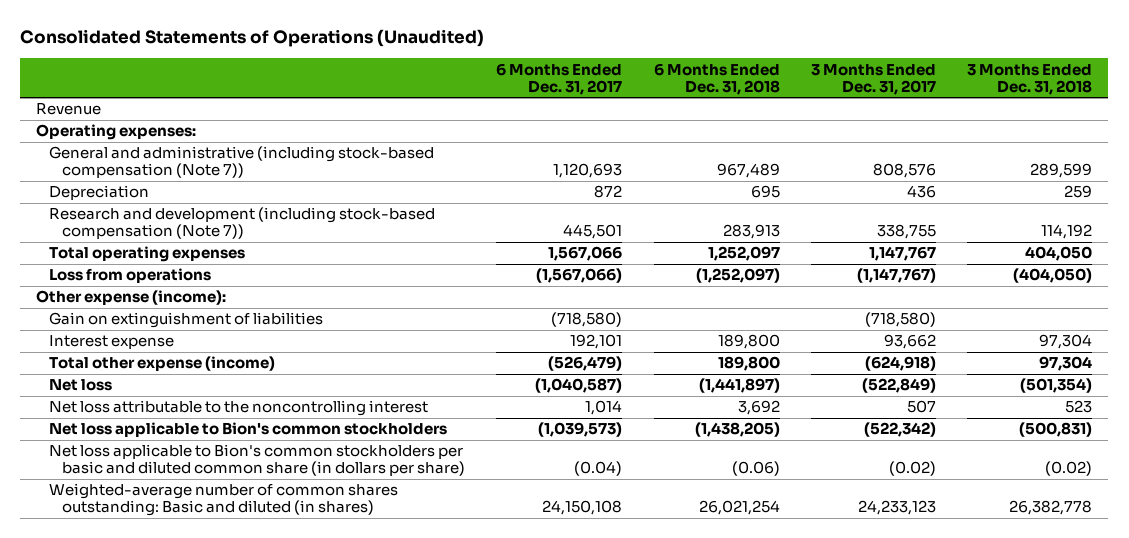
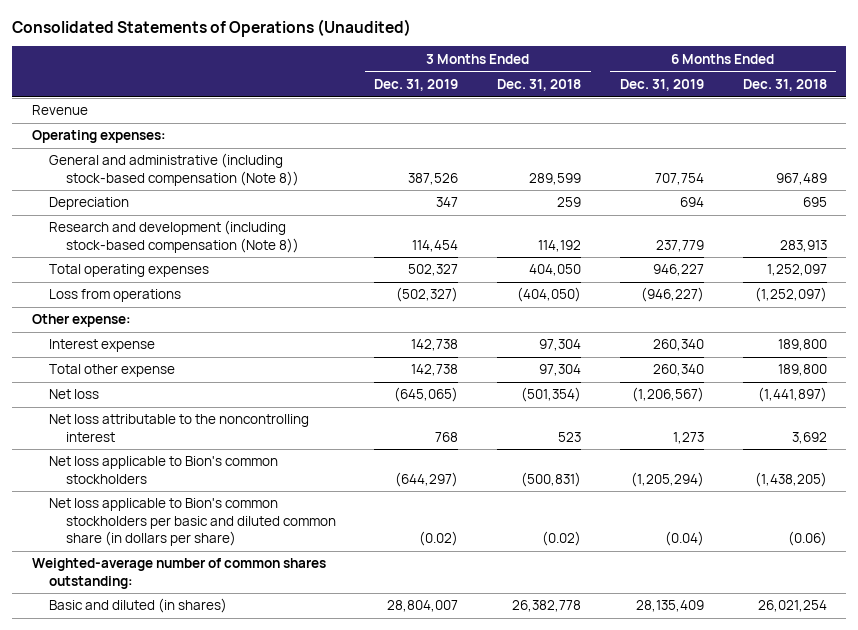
[496,62,623,95] 6 Months Ended Dec. 31, 2017 -> none
[811,63,937,95] 3 Months Ended Dec. 31, 2017 -> none
none -> [374,78,459,91] Dec. 31, 2019
none -> [619,78,704,91] Dec. 31, 2019
[48,146,434,179] General and administrative (including stock-based compensation (Note 7)) -> [48,153,299,186] General and administrative (including stock-based compensation (Note 8))
[48,207,435,240] Research and development (including stock-based compensation (Note 7)) -> [48,220,299,253] Research and development (including stock-based compensation (Note 8))
[48,312,323,329] Gain on extinguishment of liabilities -> none
[36,290,227,306] Other expense (income): -> [31,314,131,328] Other expense:
[48,356,275,372] Total other expense (income) -> [48,364,175,378] Total other expense
none -> [31,558,326,589] Weighted-average number of common shares outstanding:
[48,483,398,517] Weighted-average number of common shares outstanding: Basic and diluted (in shares) -> [48,598,227,614] Basic and diluted (in shares)

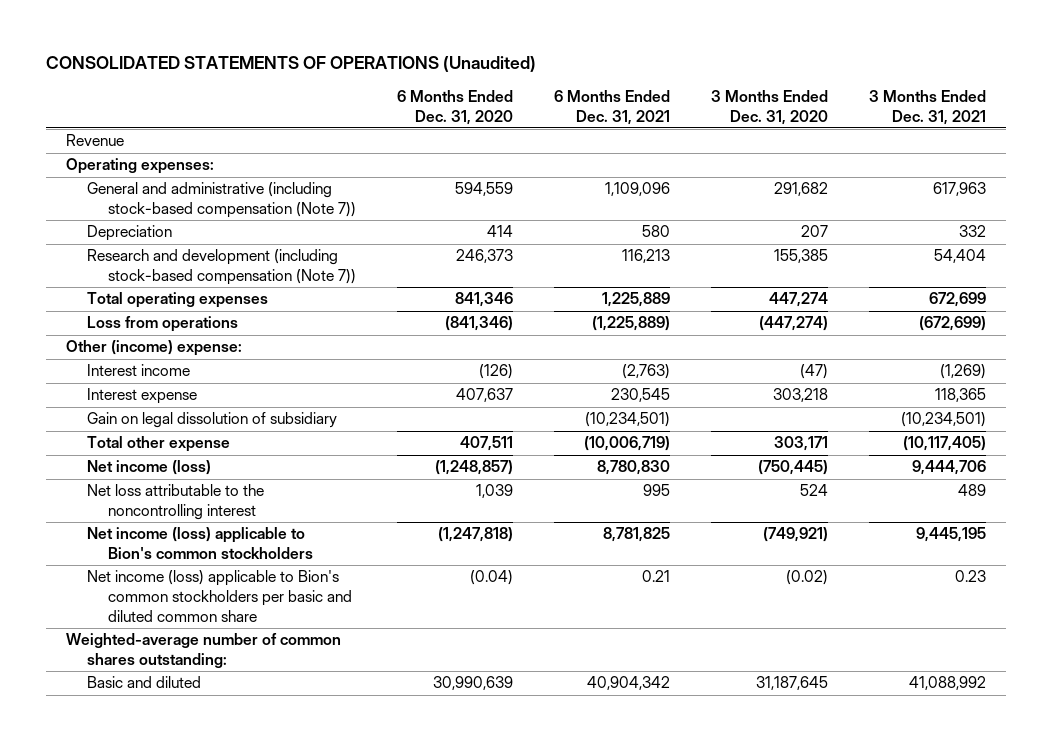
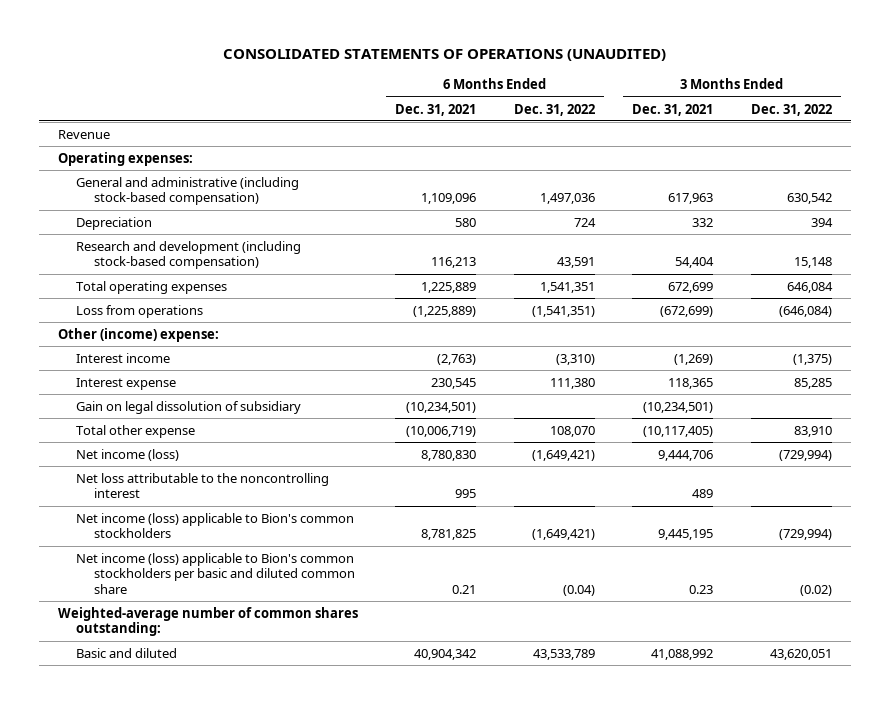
[45,56,536,73] CONSOLIDATED STATEMENTS OF OPERATIONS (Unaudited) -> [222,49,666,62] CONSOLIDATED STATEMENTS OF OPERATIONS (UNAUDITED)
[396,89,513,125] 6 Months Ended Dec. 31, 2020 -> none
[710,89,828,125] 3 Months Ended Dec. 31, 2020 -> none
none -> [513,103,595,116] Dec. 31, 2022
none -> [751,103,833,116] Dec. 31, 2022
[86,182,357,219] General and administrative (including stock-based compensation (Note 7)) -> [75,176,299,206] General and administrative (including stock-based compensation)
[86,249,357,286] Research and development (including stock-based compensation (Note 7)) -> [75,240,301,270] Research and development (including stock-based compensation)

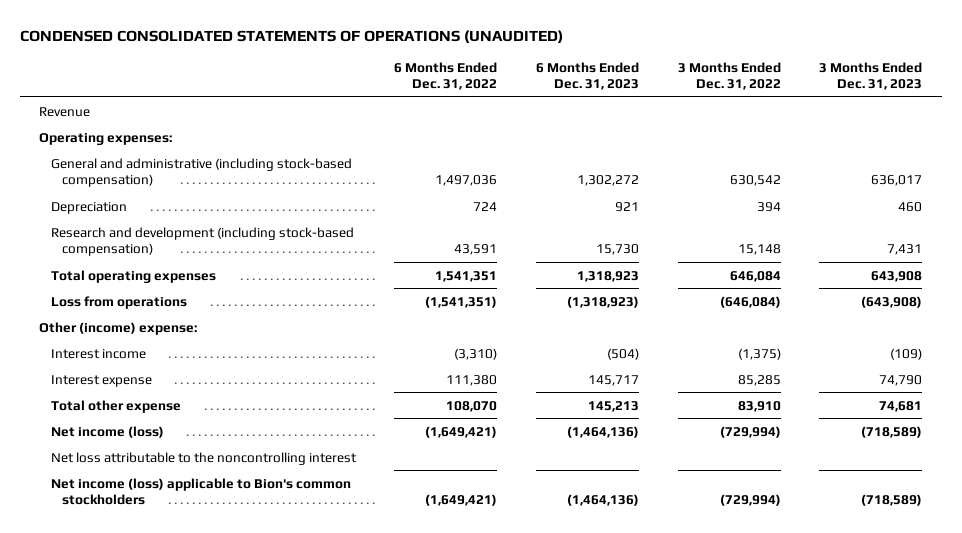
[222,49,666,62] CONSOLIDATED STATEMENTS OF OPERATIONS (UNAUDITED) -> [19,29,563,43] CONDENSED CONSOLIDATED STATEMENTS OF OPERATIONS (UNAUDITED)
[395,103,477,116] Dec. 31, 2021 -> none
[632,103,714,116] Dec. 31, 2021 -> none
none -> [536,61,640,90] 6 Months Ended Dec. 31, 2023
none -> [819,61,923,90] 3 Months Ended Dec. 31, 2023
[75,400,301,414] Gain on legal dissolution of subsidiary -> none
[75,552,355,594] Net income (loss) applicable to Bion's common stockholders per basic and diluted common share -> none
[57,606,358,637] Weighted-average number of common shares outstanding: -> none
[75,647,177,658] Basic and diluted -> none

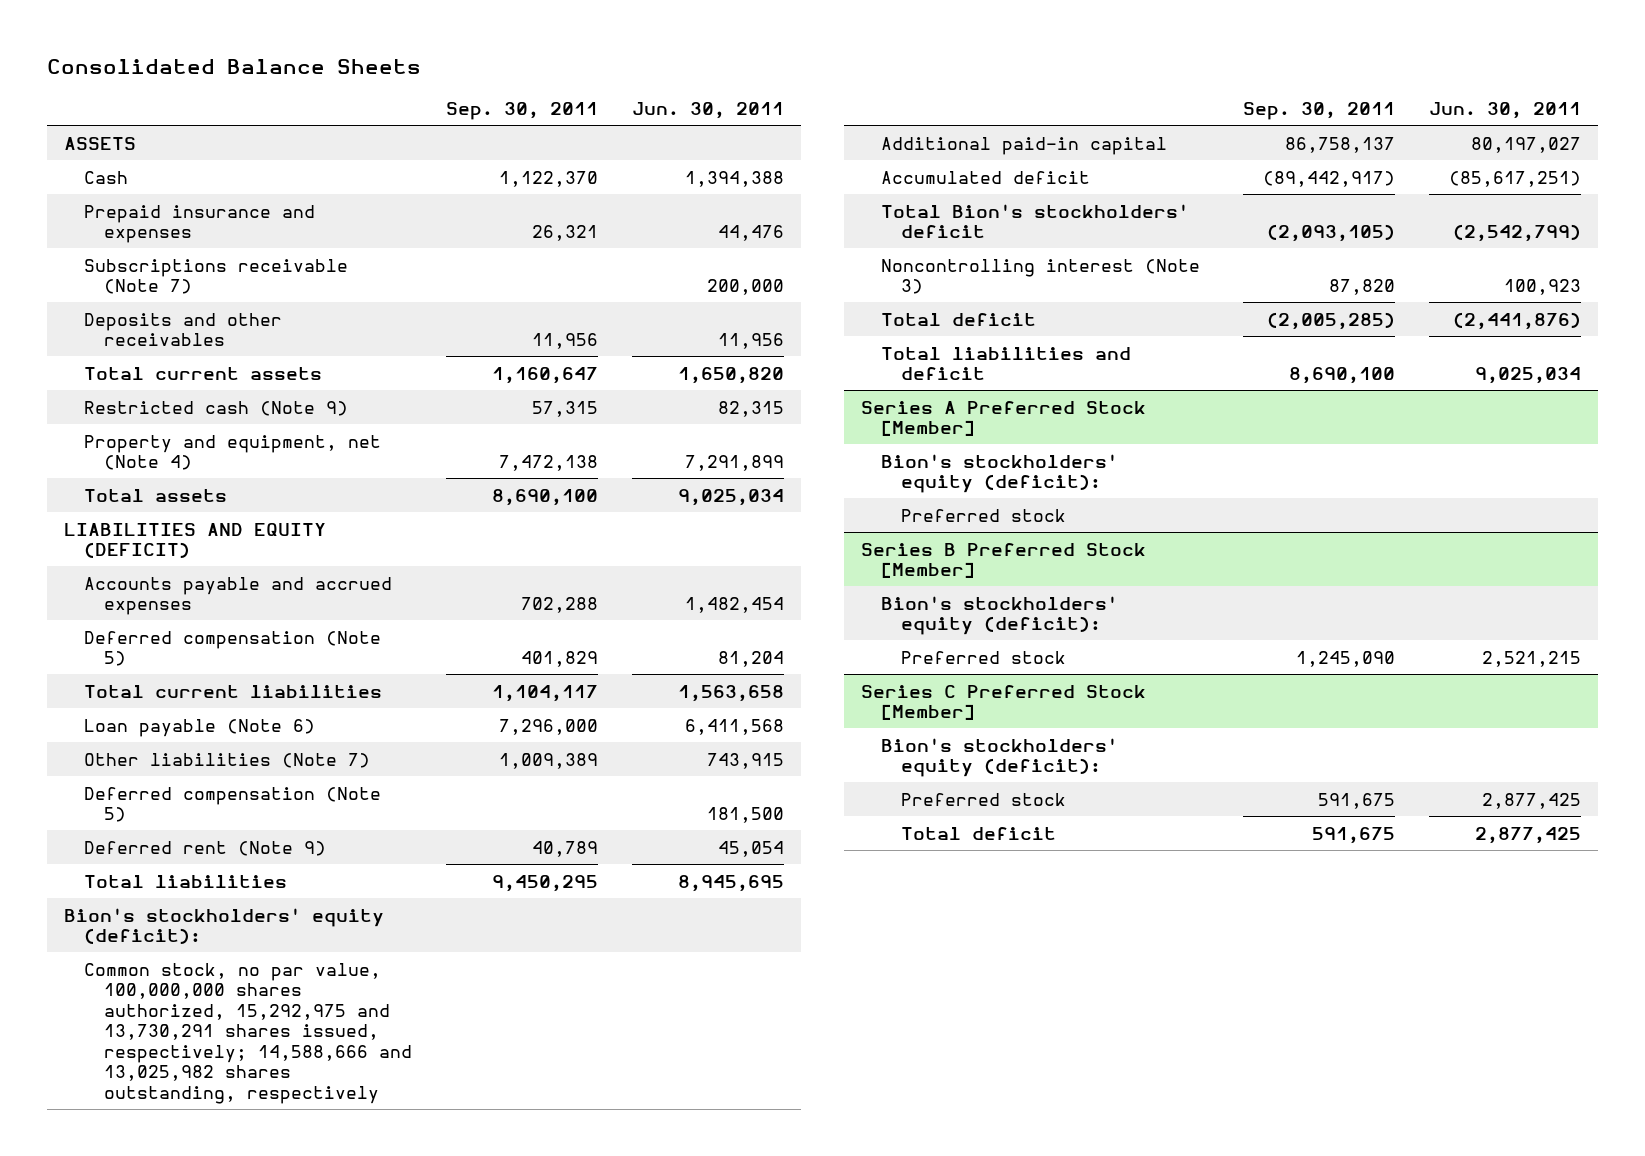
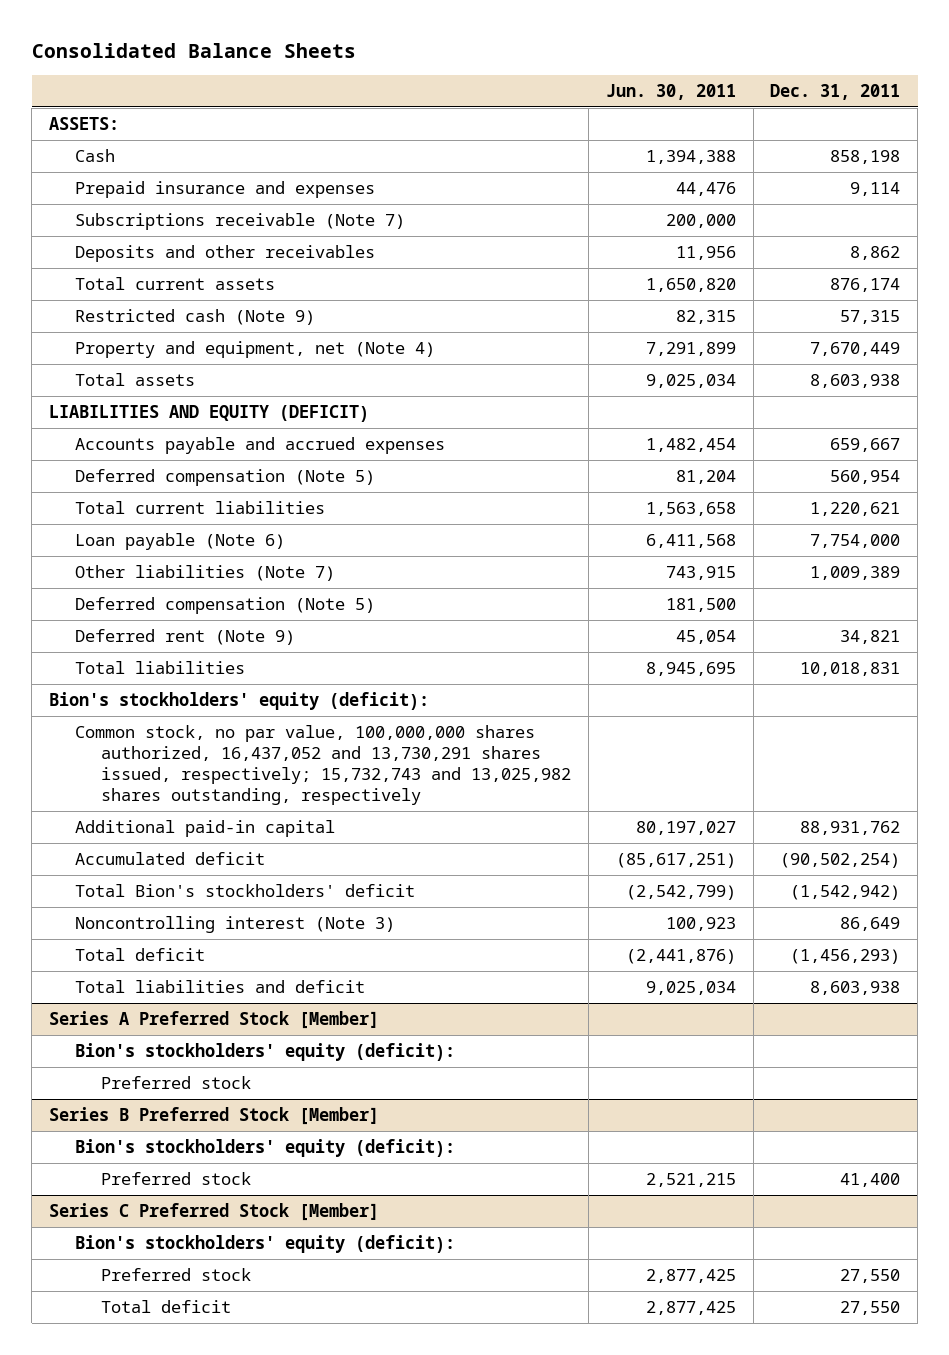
[445,101,598,120] Sep. 30, 2011 -> none
none -> [770,84,901,101] Dec. 31, 2011
[63,136,136,150] ASSETS -> [48,117,119,131] ASSETS:
[83,962,412,1104] Common stock, no par value, 100,000,000 shares authorized, 15,292,975 and 13,730,291 shares issued, respectively; 14,588,666 and 13,025,982 shares outstanding, respectively -> [74,725,572,806] Common stock, no par value, 100,000,000 shares authorized, 16,437,052 and 13,730,291 shares issued, respectively; 15,732,743 and 13,025,982 shares outstanding, respectively

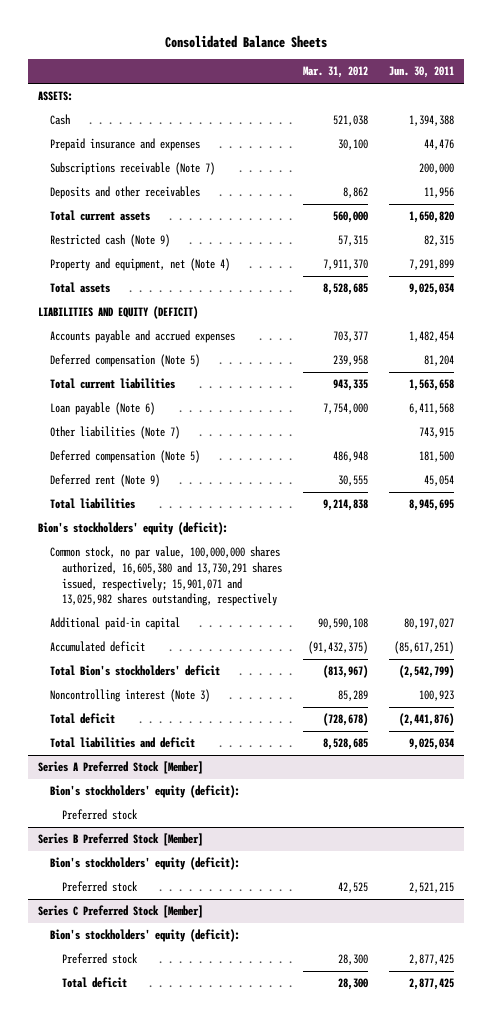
[770,84,901,101] Dec. 31, 2011 -> none
none -> [303,66,369,79] Mar. 31, 2012
[74,725,572,806] Common stock, no par value, 100,000,000 shares authorized, 16,437,052 and 13,730,291 shares issued, respectively; 15,732,743 and 13,025,982 shares outstanding, respectively -> [50,546,283,607] Common stock, no par value, 100,000,000 shares authorized, 16,605,380 and 13,730,291 shares issued, respectively; 15,901,071 and 13,025,982 shares outstanding, respectively

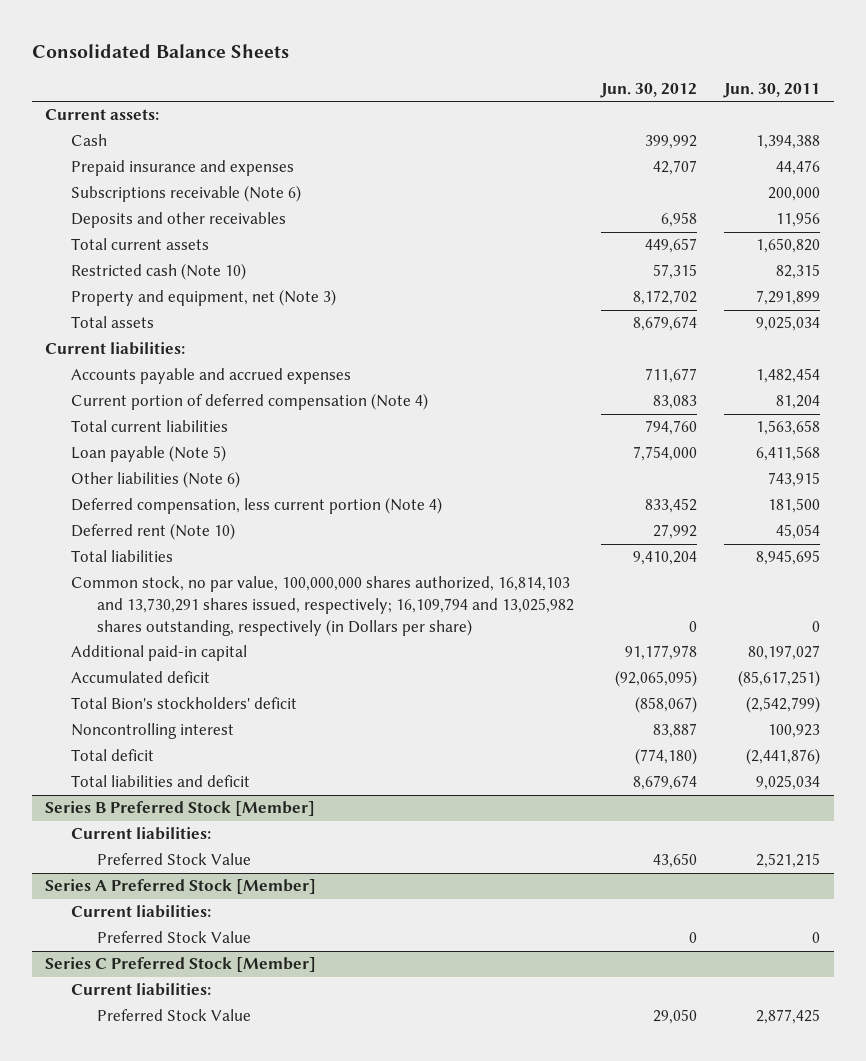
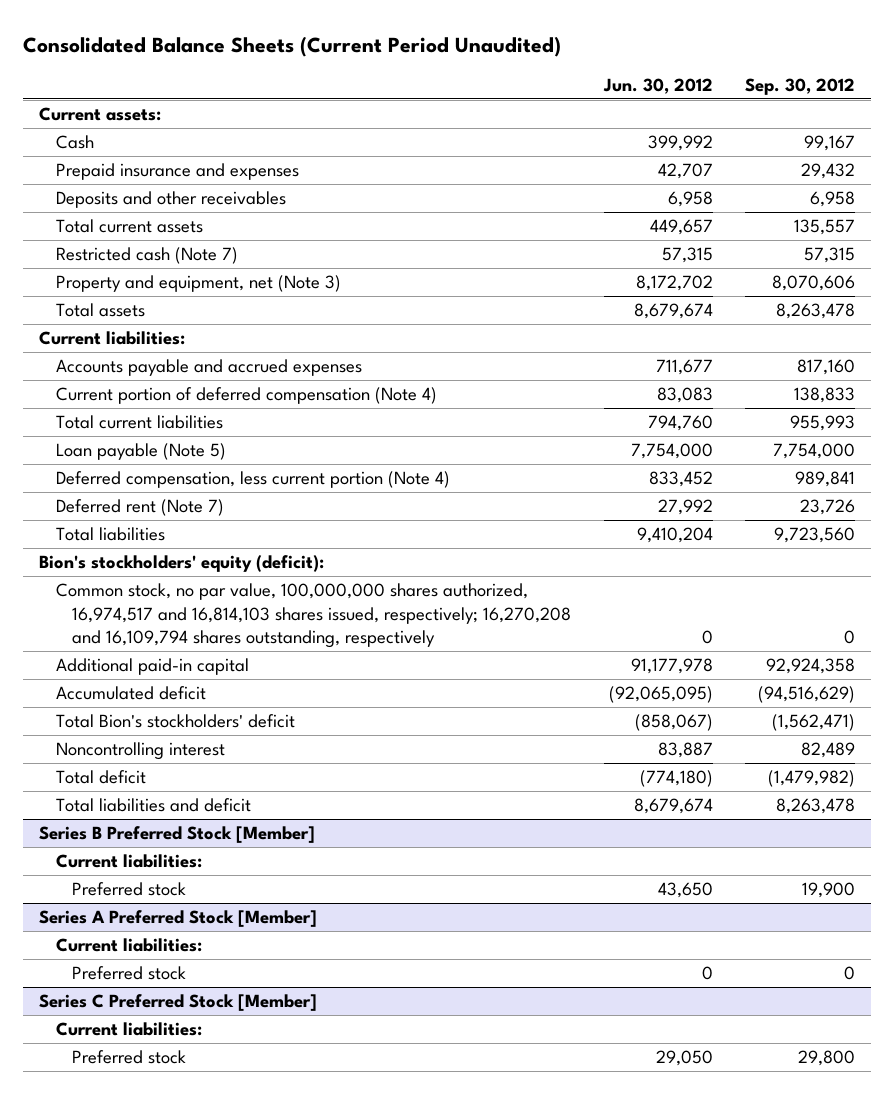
[32,44,290,59] Consolidated Balance Sheets -> [22,35,561,57] Consolidated Balance Sheets (Current Period Unaudited)
[723,82,821,98] Jun. 30, 2011 -> none
none -> [745,77,856,95] Sep. 30, 2012
[71,185,302,203] Subscriptions receivable (Note 6) -> none
[71,263,247,281] Restricted cash (Note 10) -> [55,247,238,265] Restricted cash (Note 7)
[71,471,241,489] Other liabilities (Note 6) -> none
[71,523,236,541] Deferred rent (Note 10) -> [55,499,224,517] Deferred rent (Note 7)
none -> [38,555,324,573] Bion's stockholders' equity (deficit):
[71,576,575,636] Common stock, no par value, 100,000,000 shares authorized, 16,814,103 and 13,730,291 shares issued, respectively; 16,109,794 and 13,025,982 shares outstanding, respectively (in Dollars per share) -> [55,583,572,648] Common stock, no par value, 100,000,000 shares authorized, 16,974,517 and 16,814,103 shares issued, respectively; 16,270,208 and 16,109,794 shares outstanding, respectively
[97,853,252,866] Preferred Stock Value -> [72,882,187,897] Preferred stock
[97,931,252,944] Preferred Stock Value -> [72,966,187,981] Preferred stock
[97,1009,252,1022] Preferred Stock Value -> [72,1050,187,1065] Preferred stock

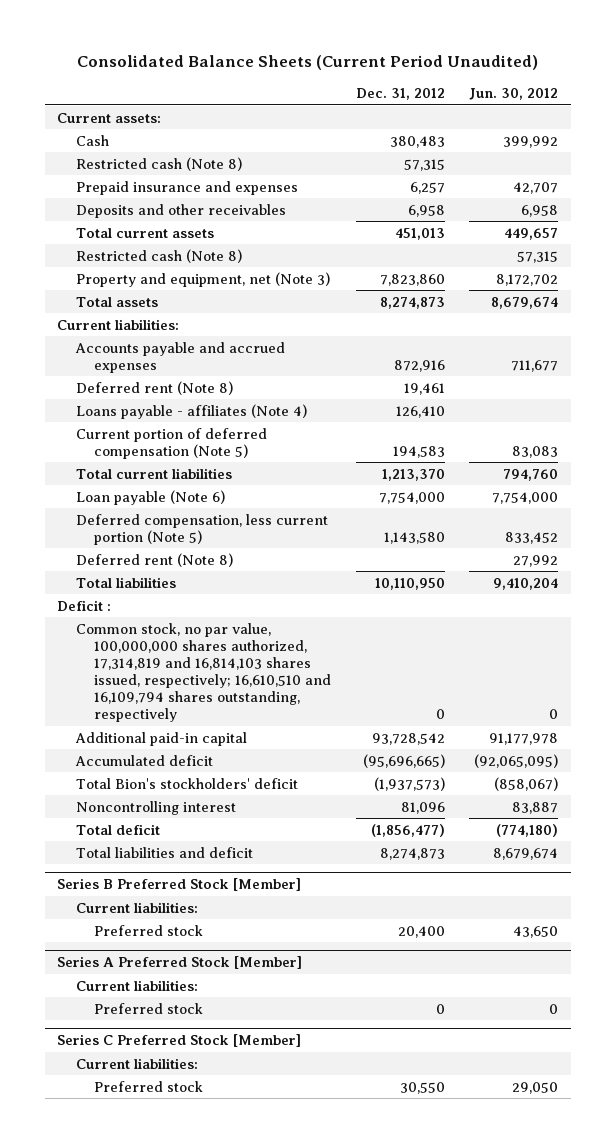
[745,77,856,95] Sep. 30, 2012 -> none
none -> [355,88,445,101] Dec. 31, 2012
none -> [75,156,242,171] Restricted cash (Note 8)
[55,247,238,265] Restricted cash (Note 7) -> [75,248,242,263] Restricted cash (Note 8)
none -> [75,380,233,395] Deferred rent (Note 8)
none -> [75,403,307,419] Loans payable - affiliates (Note 4)
[55,387,437,405] Current portion of deferred compensation (Note 4) -> [75,427,267,459] Current portion of deferred compensation (Note 5)
[55,443,226,461] Loan payable (Note 5) -> [75,489,225,505] Loan payable (Note 6)
[55,471,450,489] Deferred compensation, less current portion (Note 4) -> [75,513,328,545] Deferred compensation, less current portion (Note 5)
[55,499,224,517] Deferred rent (Note 7) -> [75,552,233,567] Deferred rent (Note 8)
[38,555,324,573] Bion's stockholders' equity (deficit): -> none
none -> [57,599,112,611] Deficit :
[55,583,572,648] Common stock, no par value, 100,000,000 shares authorized, 16,974,517 and 16,814,103 shares issued, respectively; 16,270,208 and 16,109,794 shares outstanding, respectively -> [75,622,331,722] Common stock, no par value, 100,000,000 shares authorized, 17,314,819 and 16,814,103 shares issued, respectively; 16,610,510 and 16,109,794 shares outstanding, respectively

